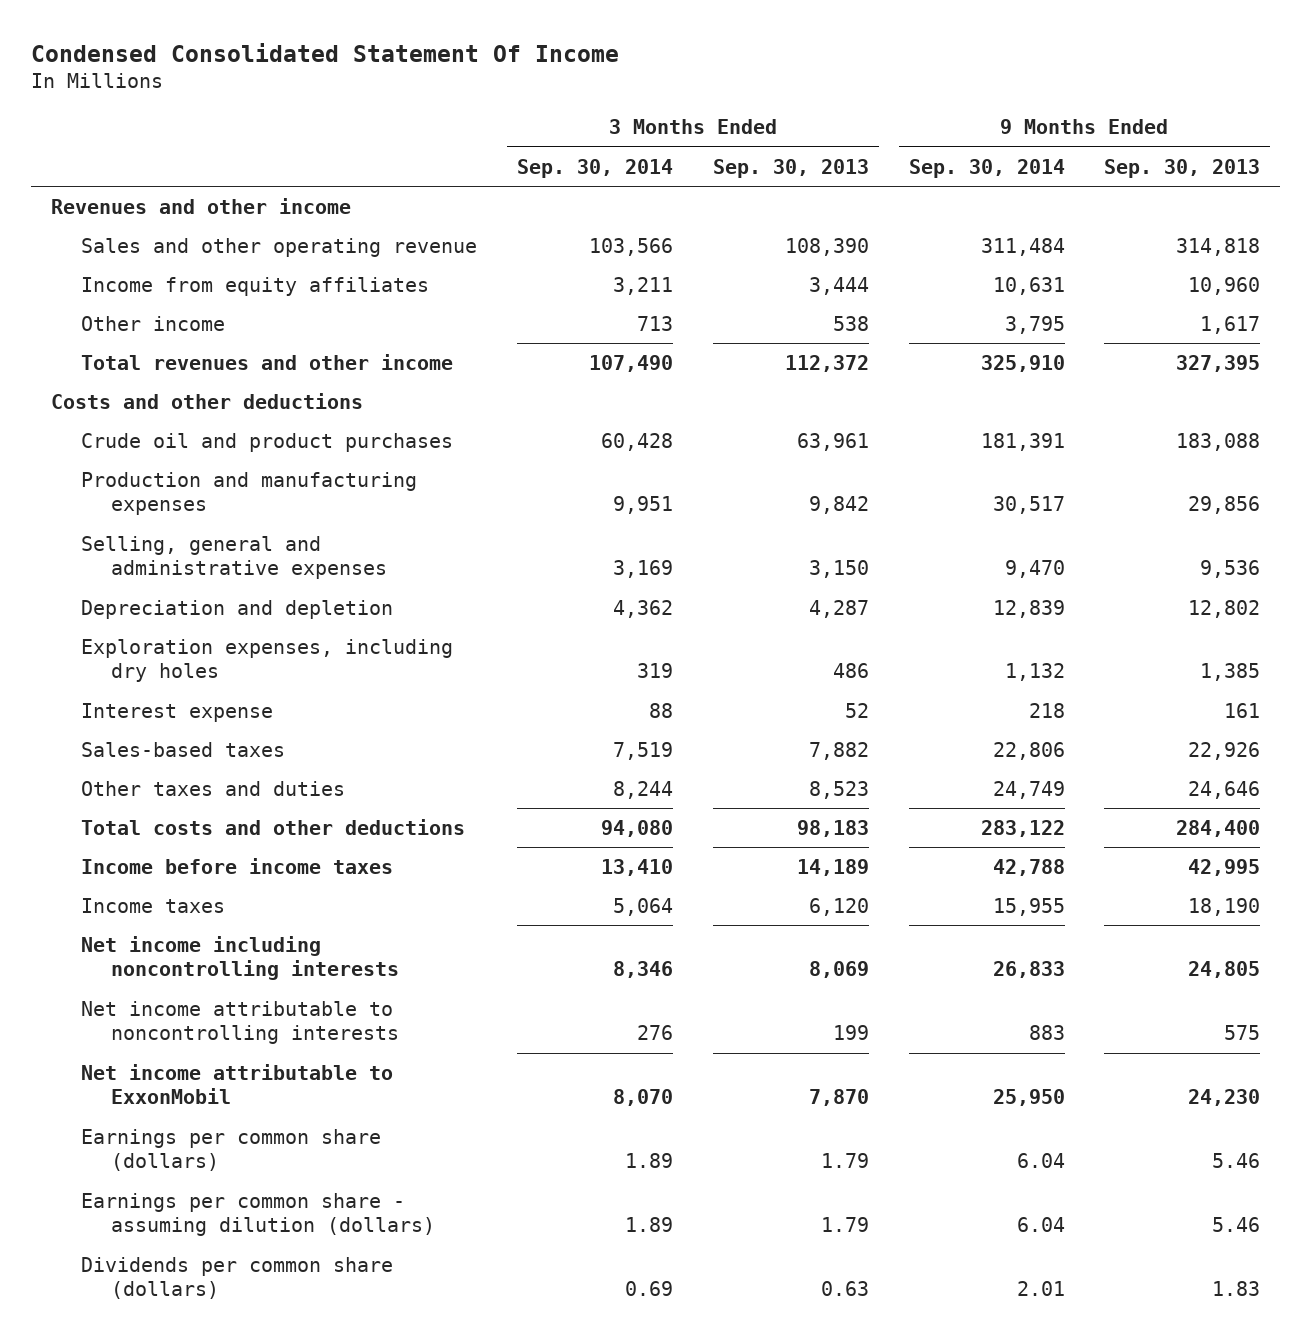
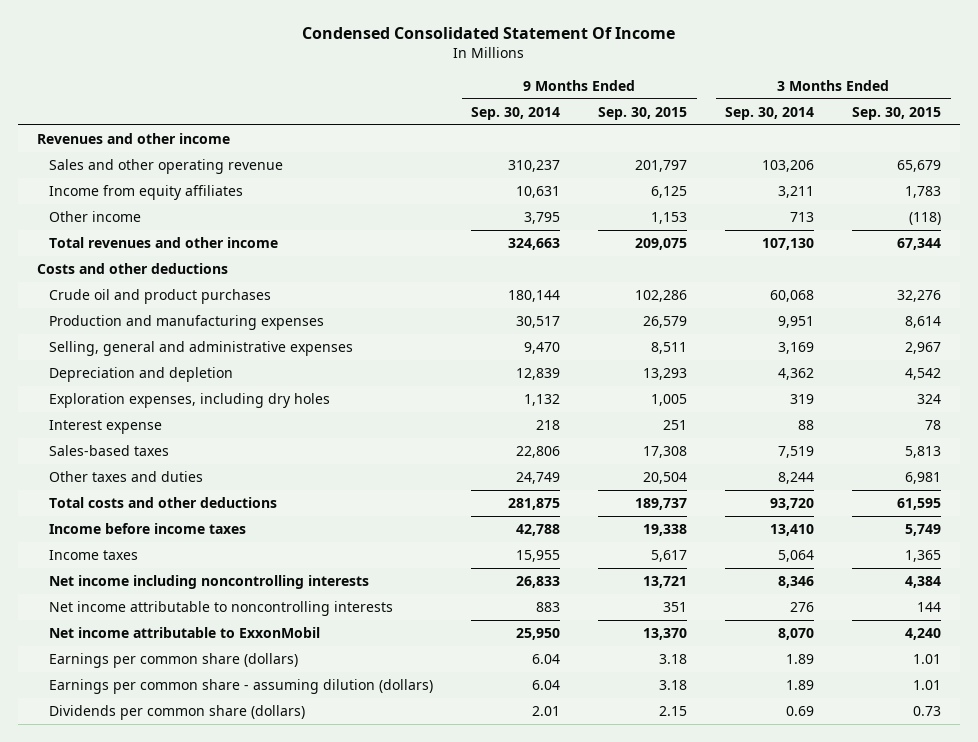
[712,158,869,178] Sep. 30, 2013 -> none
[1104,158,1261,178] Sep. 30, 2013 -> none
none -> [598,106,688,120] Sep. 30, 2015
none -> [852,106,942,120] Sep. 30, 2015
[589,237,674,256] 103,566 -> [762,160,815,173] 103,206
[980,237,1065,256] 311,484 -> [508,160,561,173] 310,237
[589,354,674,372] 107,490 -> [762,238,815,251] 107,130
[980,354,1065,372] 325,910 -> [508,238,561,251] 324,663
[601,432,674,451] 60,428 -> [770,290,815,303] 60,068
[980,432,1065,451] 181,391 -> [508,290,561,303] 180,144
[601,819,674,837] 94,080 -> [770,498,815,511] 93,720
[980,819,1065,837] 283,122 -> [508,498,561,511] 281,875

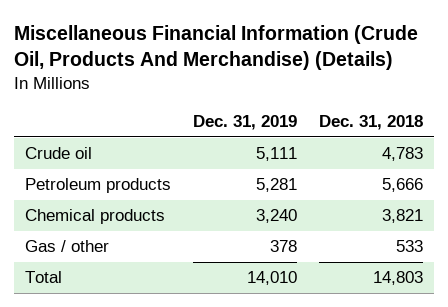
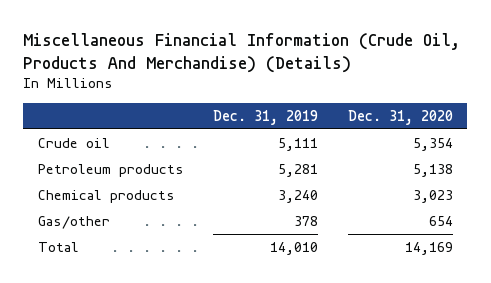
[318,115,423,131] Dec. 31, 2018 -> none
none -> [347,109,453,125] Dec. 31, 2020
[25,240,110,253] Gas / other -> [37,215,110,229] Gas/other

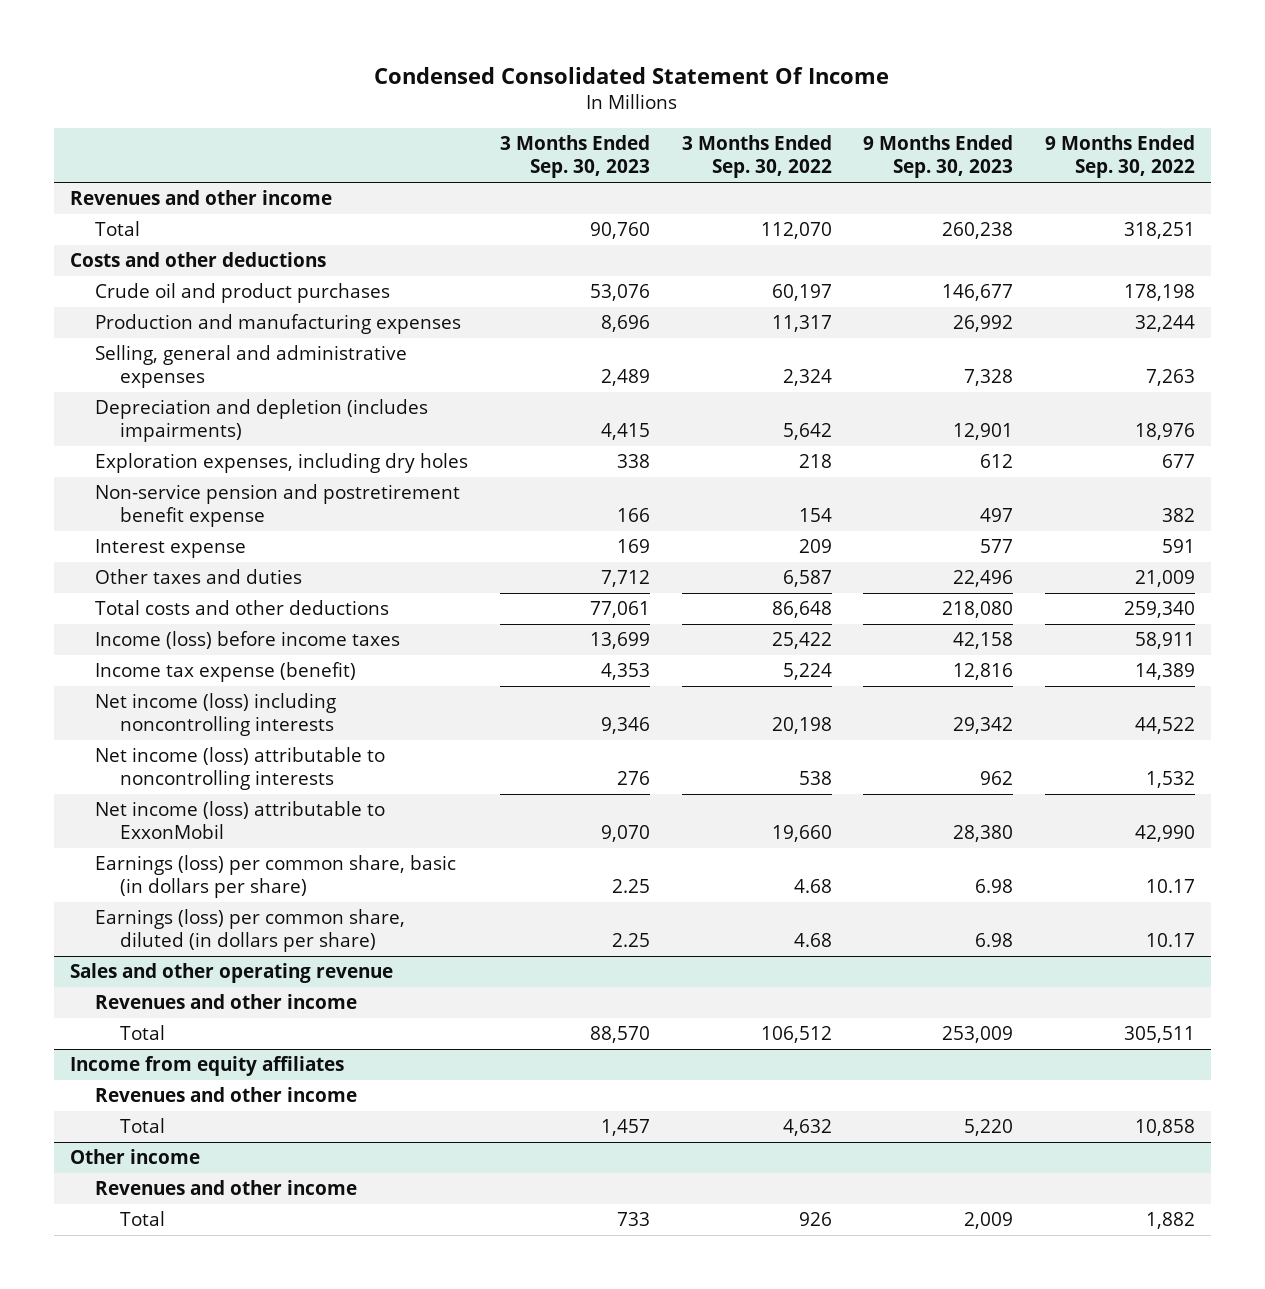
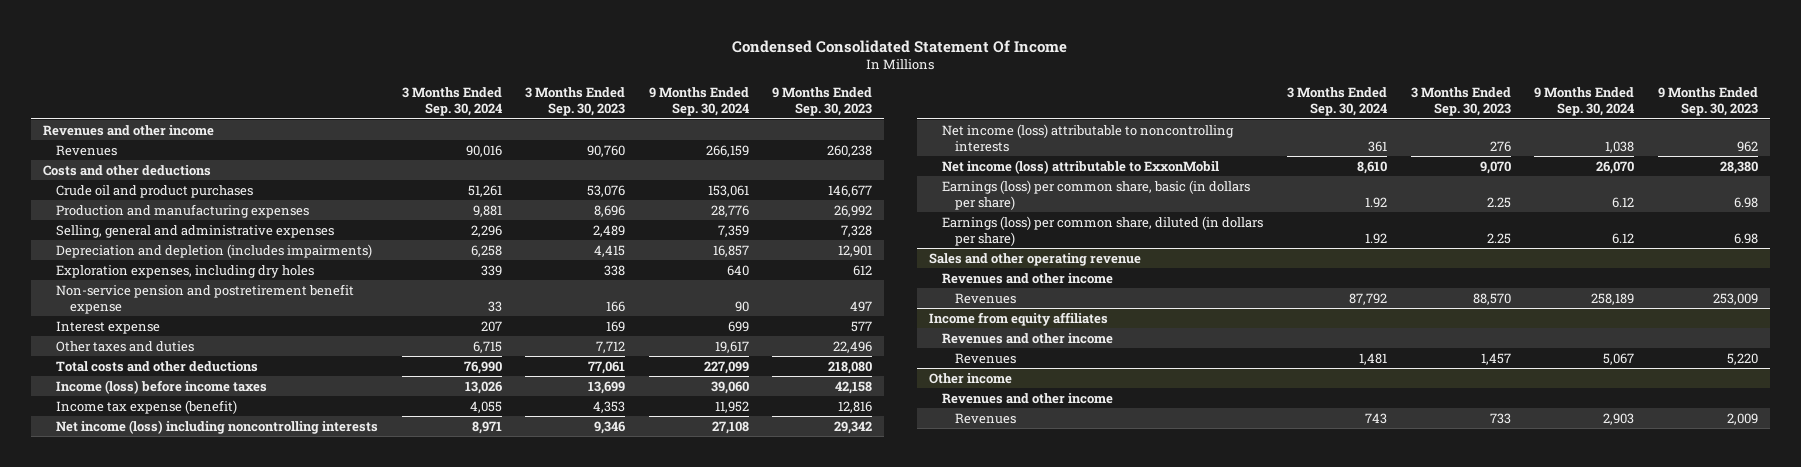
[681,135,832,179] 3 Months Ended Sep. 30, 2022 -> none
[1044,135,1195,179] 9 Months Ended Sep. 30, 2022 -> none
none -> [401,87,502,117] 3 Months Ended Sep. 30, 2024
none -> [648,87,749,117] 9 Months Ended Sep. 30, 2024
[95,221,141,237] Total -> [56,144,118,156] Revenues
[120,1025,166,1041] Total -> [955,292,1017,304] Revenues
[120,1118,166,1134] Total -> [955,352,1017,364] Revenues
[120,1211,166,1227] Total -> [955,412,1017,424] Revenues

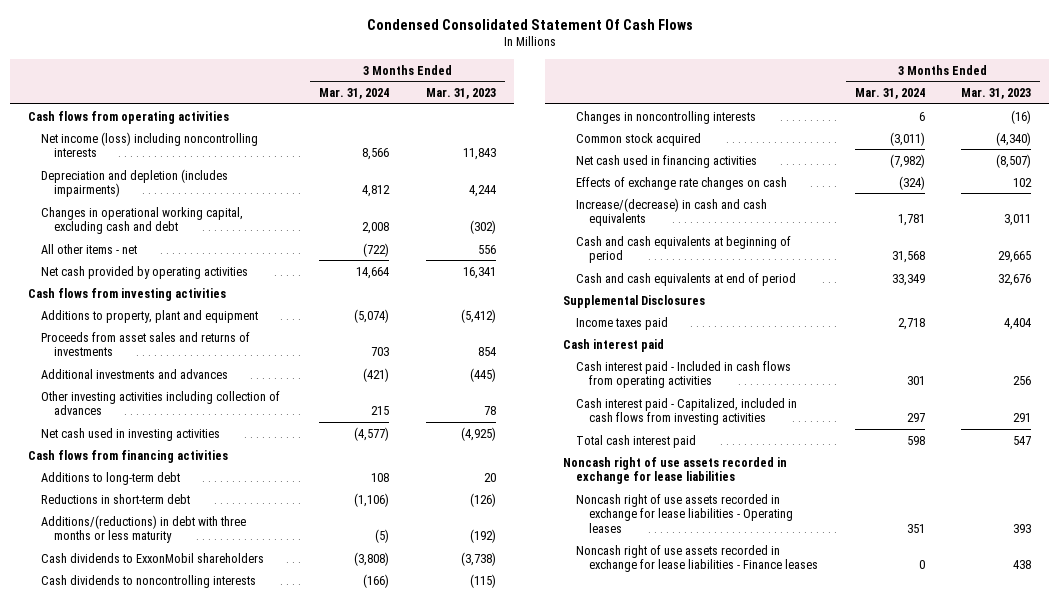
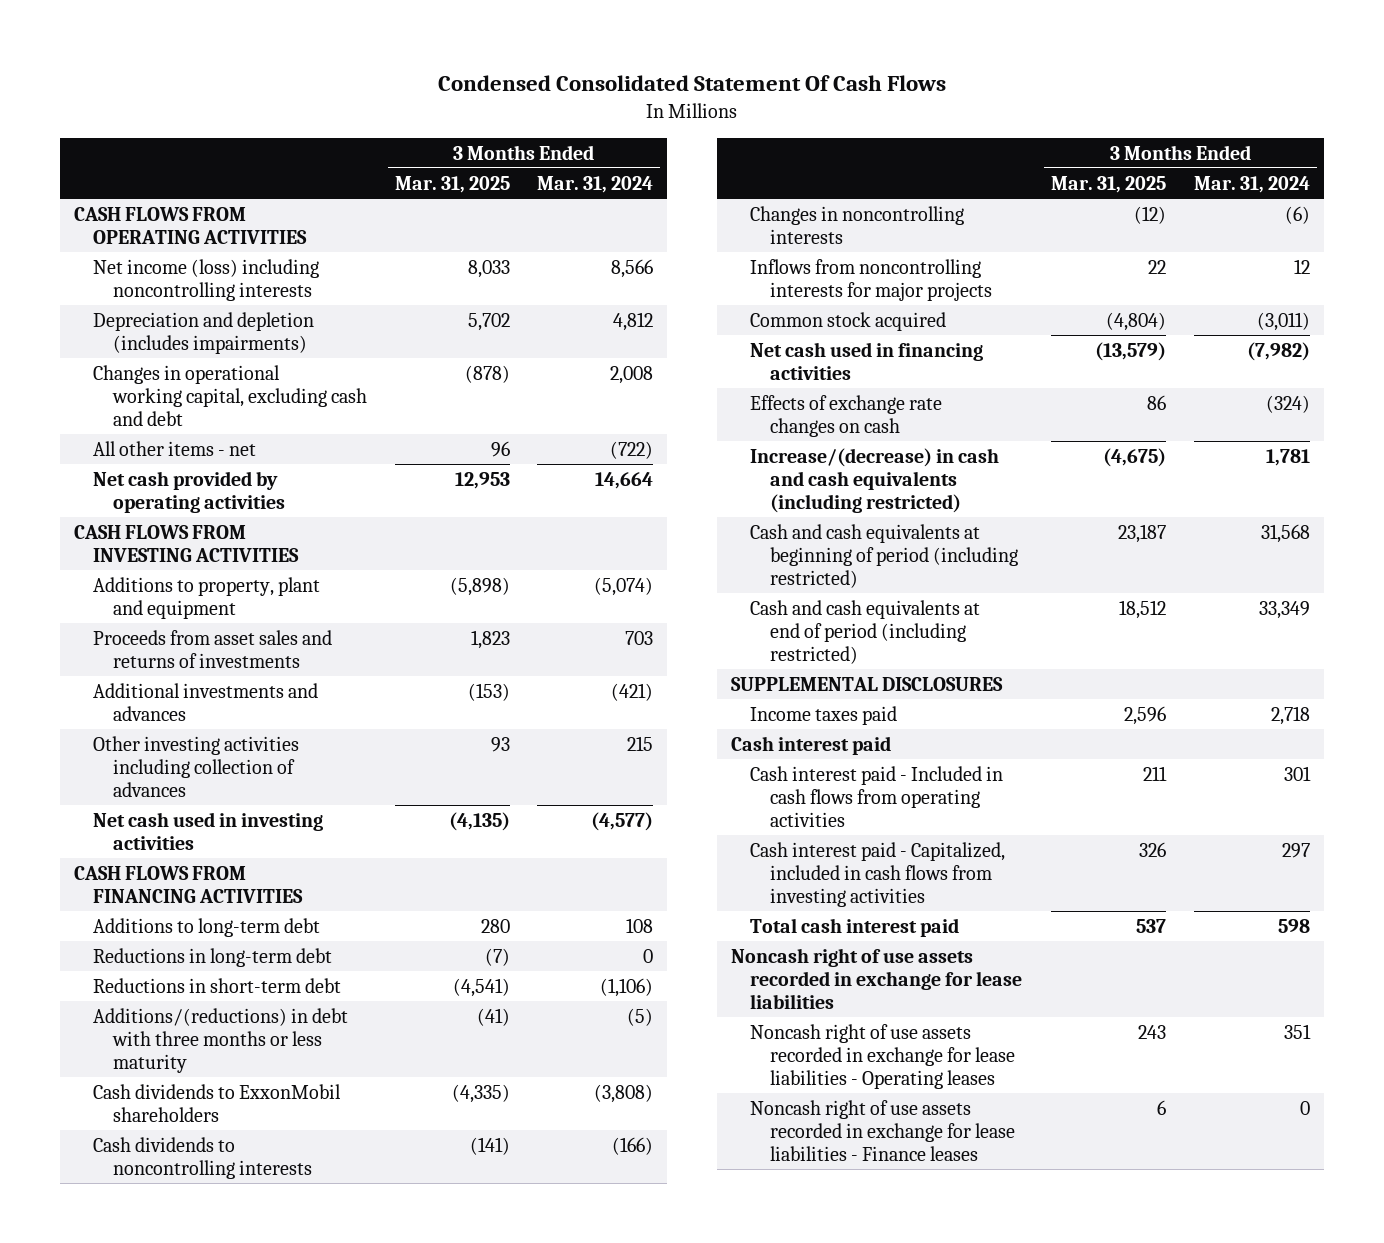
[425,87,496,99] Mar. 31, 2023 -> none
none -> [394,175,510,193] Mar. 31, 2025
[28,110,230,124] Cash flows from operating activities -> [74,206,308,244] CASH FLOWS FROM OPERATING ACTIVITIES
[28,287,227,301] Cash flows from investing activities -> [74,524,300,562] CASH FLOWS FROM INVESTING ACTIVITIES
[28,449,229,463] Cash flows from financing activities -> [74,865,304,903] CASH FLOWS FROM FINANCING ACTIVITIES
none -> [93,947,333,967] Reductions in long-term debt
[918,111,925,121] 6 -> [1285,205,1311,224] (6)
none -> [750,258,992,301] Inflows from noncontrolling interests for major projects
[576,197,768,227] Increase/(decrease) in cash and cash equivalents -> [750,447,1000,513] Increase/(decrease) in cash and cash equivalents (including restricted)
[576,235,792,264] Cash and cash equivalents at beginning of period -> [750,523,1018,588] Cash and cash equivalents at beginning of period (including restricted)
[576,272,797,286] Cash and cash equivalents at end of period -> [750,599,981,664] Cash and cash equivalents at end of period (including restricted)
[563,294,706,308] Supplemental Disclosures -> [730,676,1003,691] SUPPLEMENTAL DISCLOSURES

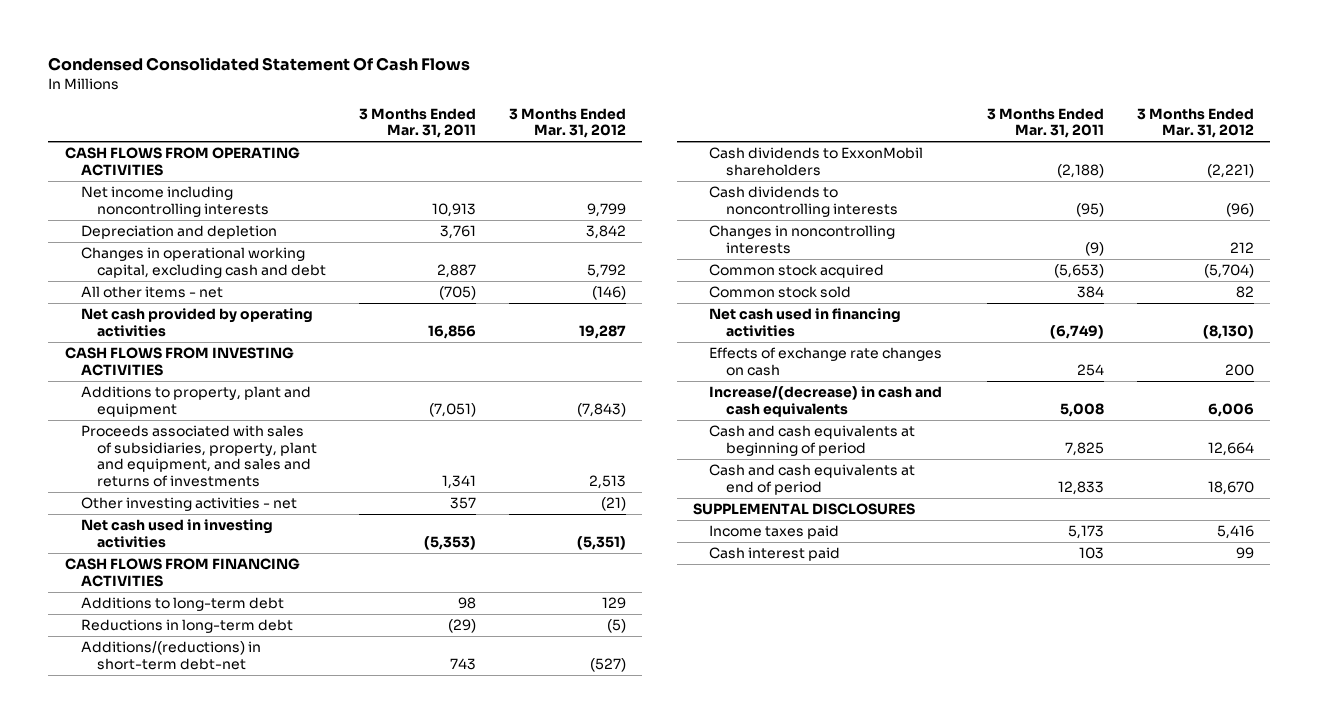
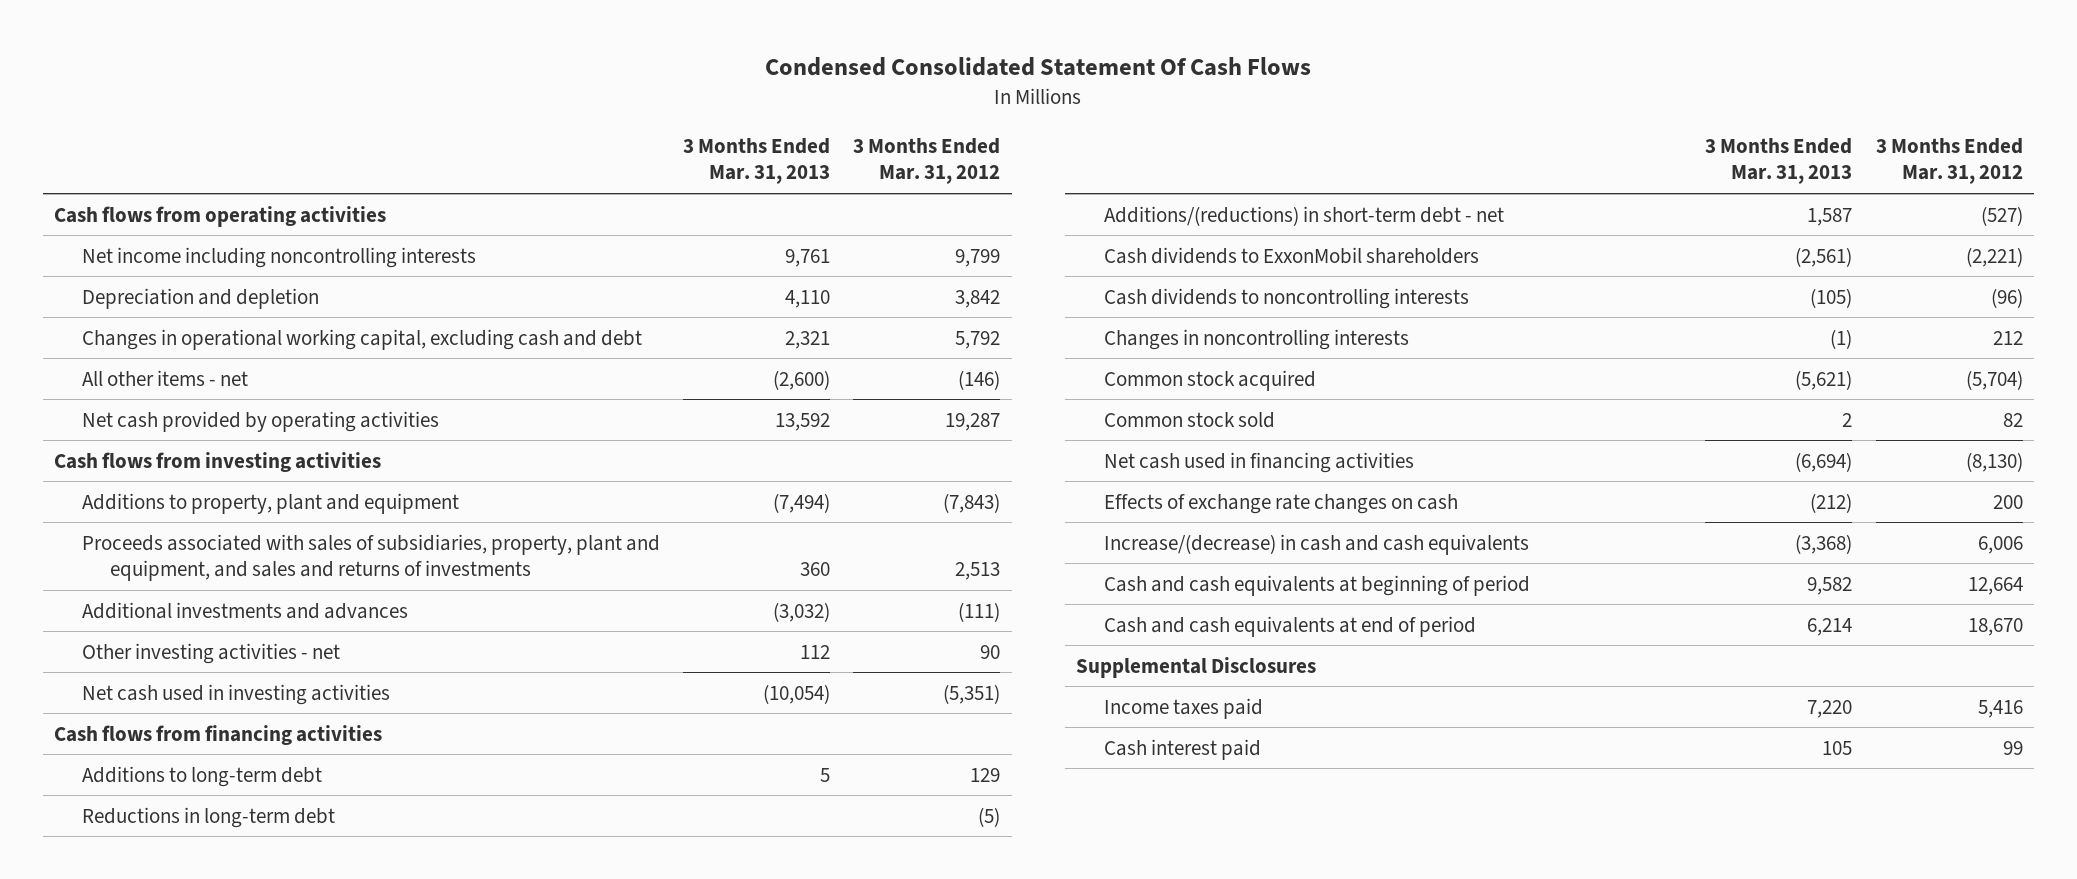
[358,107,476,139] 3 Months Ended Mar. 31, 2011 -> none
none -> [683,137,831,185] 3 Months Ended Mar. 31, 2013
[64,147,300,176] CASH FLOWS FROM OPERATING ACTIVITIES -> [54,205,387,227] Cash flows from operating activities
[64,347,294,376] CASH FLOWS FROM INVESTING ACTIVITIES -> [54,451,382,472] Cash flows from investing activities
none -> [82,601,409,619] Additional investments and advances
[600,497,626,512] (21) -> [980,644,1001,659] 90
[64,558,300,587] CASH FLOWS FROM FINANCING ACTIVITIES -> [54,724,383,745] Cash flows from financing activities
[80,641,261,670] Additions/(reductions) in short-term debt-net -> [1104,205,1505,226] Additions/(reductions) in short-term debt - net
[693,503,916,516] SUPPLEMENTAL DISCLOSURES -> [1076,656,1317,678] Supplemental Disclosures

